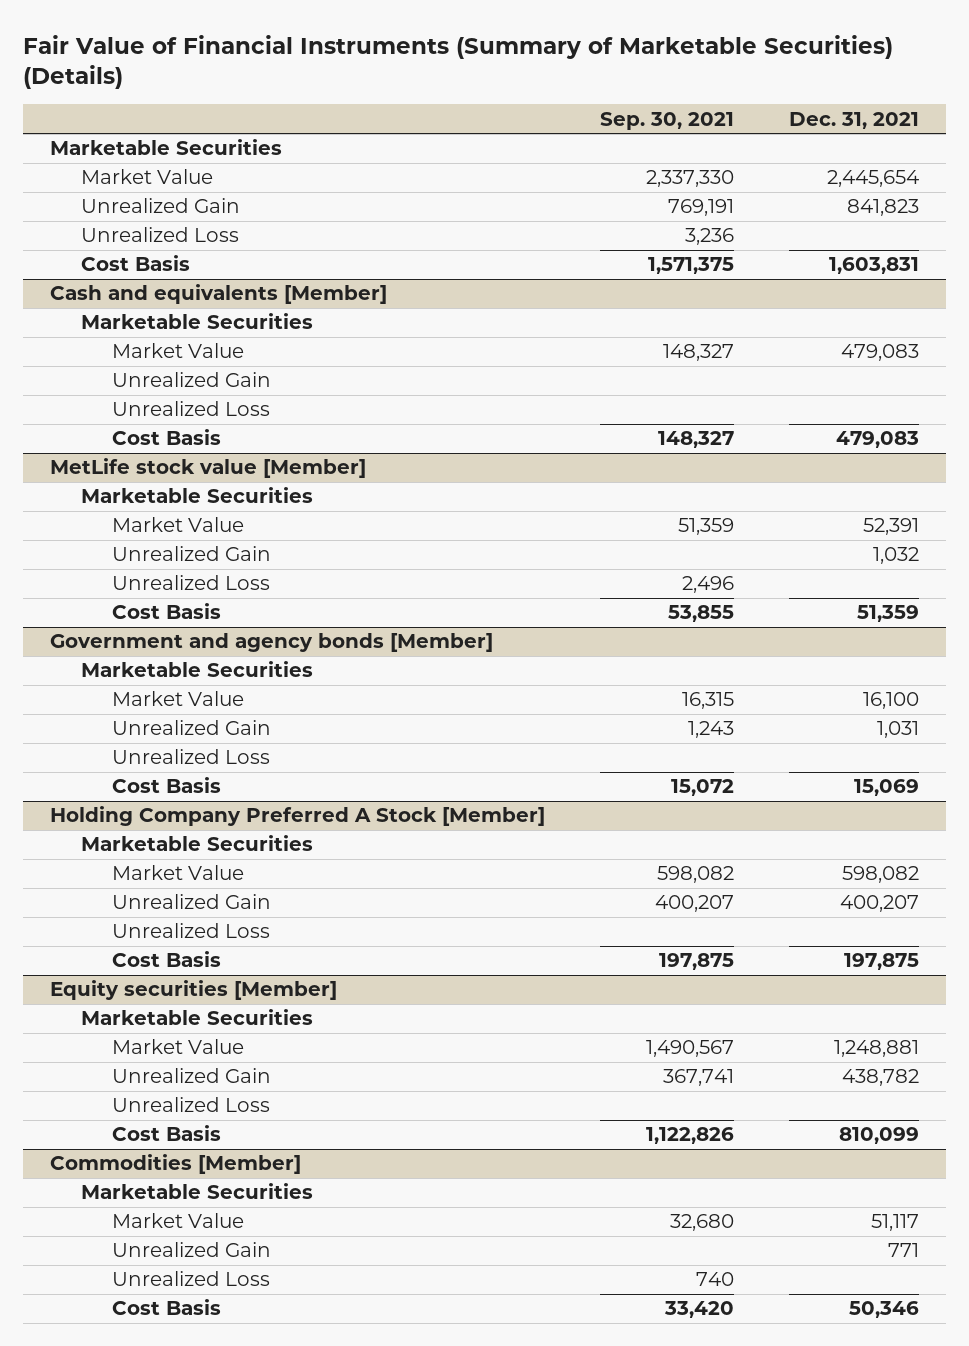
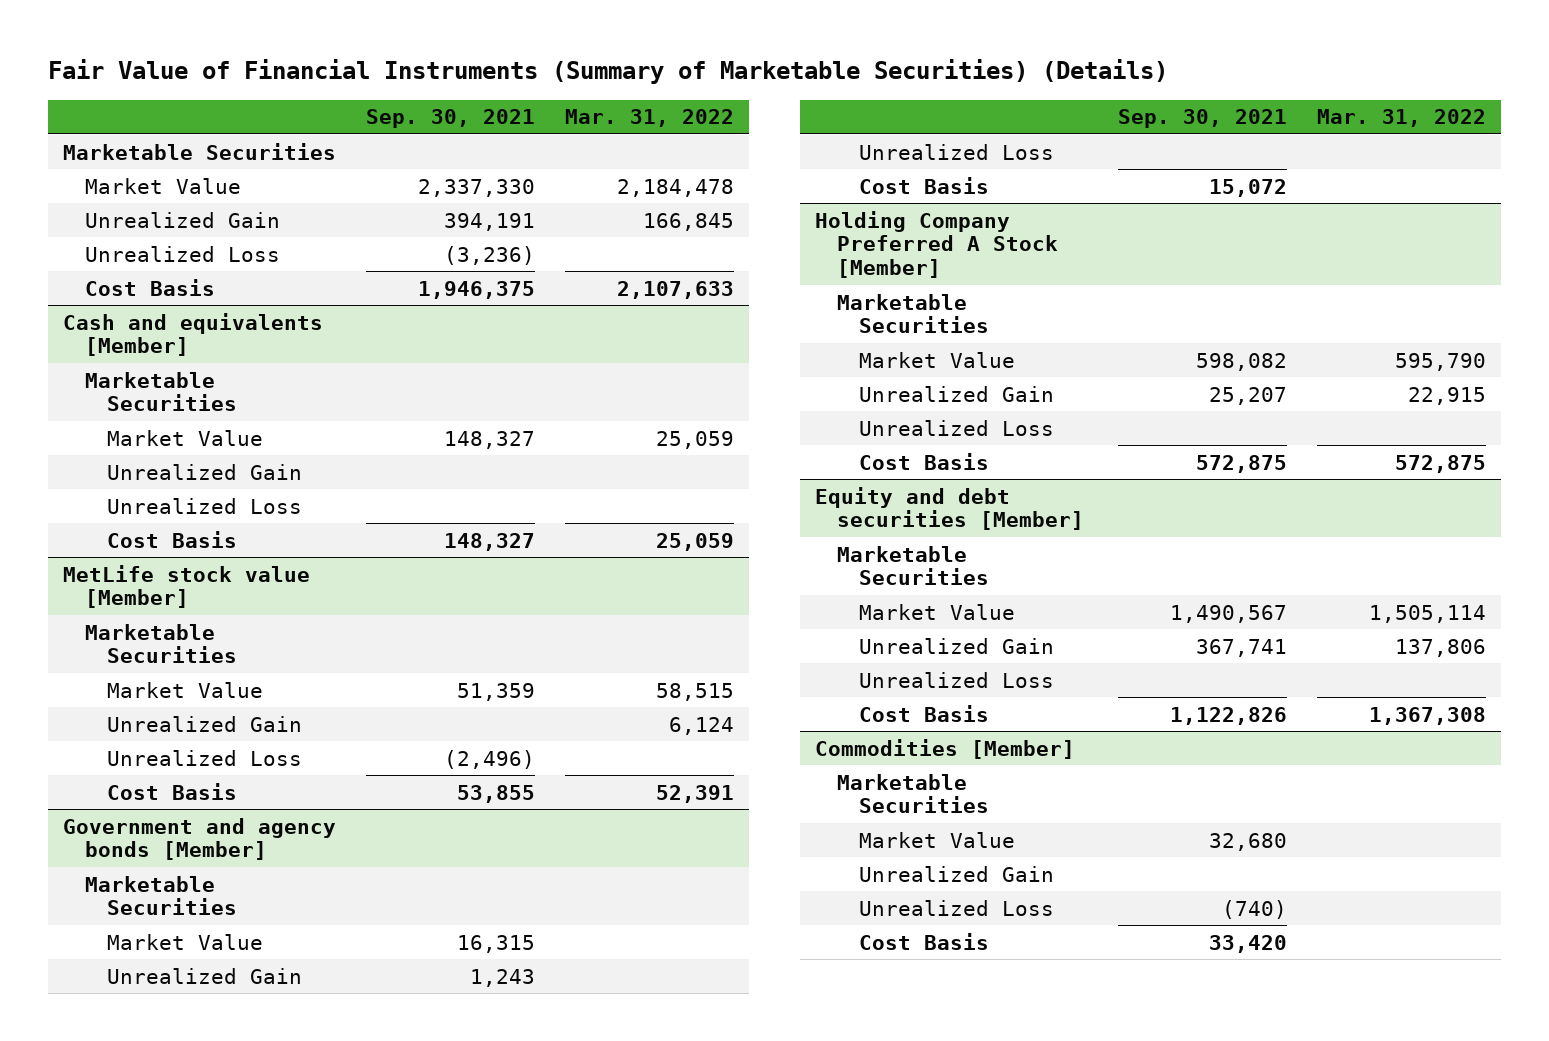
[788,111,919,129] Dec. 31, 2021 -> none
none -> [564,109,734,128] Mar. 31, 2022
[667,199,734,217] 769,191 -> [443,212,535,231] 394,191
[684,228,734,246] 3,236 -> [443,245,535,265] (3,236)
[647,257,734,275] 1,571,375 -> [417,280,535,299] 1,946,375
[681,576,734,594] 2,496 -> [443,749,535,769] (2,496)
[654,895,734,913] 400,207 -> [1209,386,1288,405] 25,207
[658,953,734,971] 197,875 -> [1196,454,1288,473] 572,875
[50,980,338,1001] Equity securities [Member] -> [815,486,1085,531] Equity and debt securities [Member]
[695,1272,734,1287] 740 -> [1222,899,1288,919] (740)

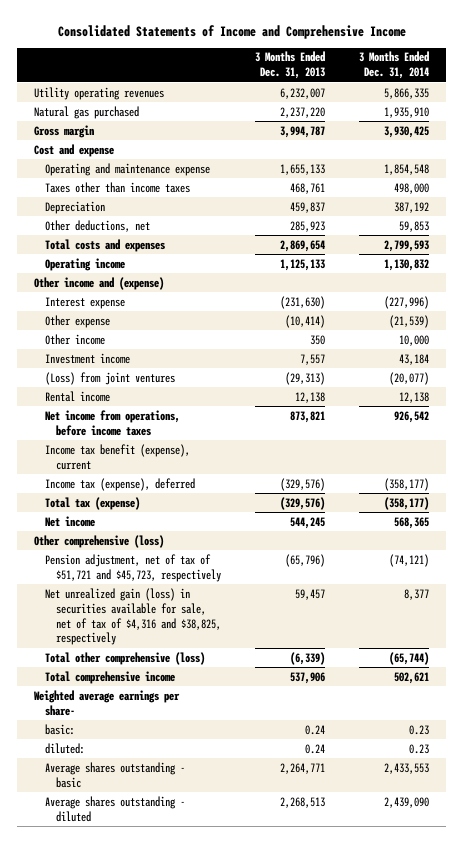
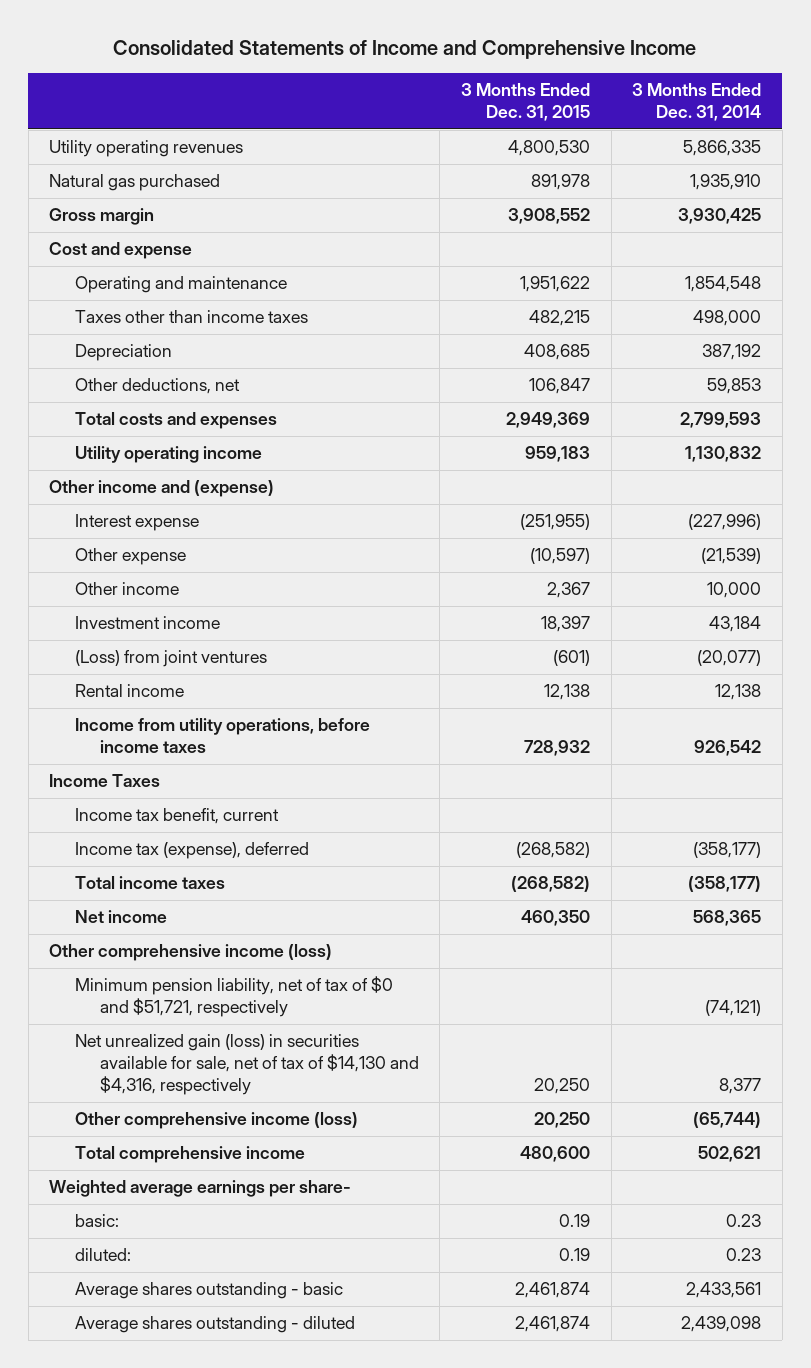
[254,51,325,80] 3 Months Ended Dec. 31, 2013 -> none
none -> [460,82,590,122] 3 Months Ended Dec. 31, 2015
[44,162,210,176] Operating and maintenance expense -> [74,276,287,294] Operating and maintenance
[44,257,125,271] Operating income -> [74,446,262,464] Utility operating income
[44,409,180,436] Net income from operations, before income taxes -> [74,718,370,754] Income from utility operations, before income taxes
none -> [49,774,161,788] Income Taxes
[44,443,190,470] Income tax benefit (expense), current -> [74,808,279,825] Income tax benefit, current
[44,496,140,510] Total tax (expense) -> [74,876,225,890] Total income taxes
[34,534,165,548] Other comprehensive (loss) -> [49,944,333,962] Other comprehensive income (loss)
[44,553,221,582] Pension adjustment, net of tax of $51,721 and $45,723, respectively -> [74,976,393,1018] Minimum pension liability, net of tax of $0 and $51,721, respectively
[44,587,221,646] Net unrealized gain (loss) in securities available for sale, net of tax of $4,316 and $38,825, respectively -> [74,1034,419,1096] Net unrealized gain (loss) in securities available for sale, net of tax of $14,130 and $4,316, respectively
[44,651,205,665] Total other comprehensive (loss) -> [74,1112,358,1130] Other comprehensive income (loss)
[383,762,429,774] 2,433,553 -> [686,1282,762,1299] 2,433,561
[383,796,429,808] 2,439,090 -> [681,1316,762,1333] 2,439,098

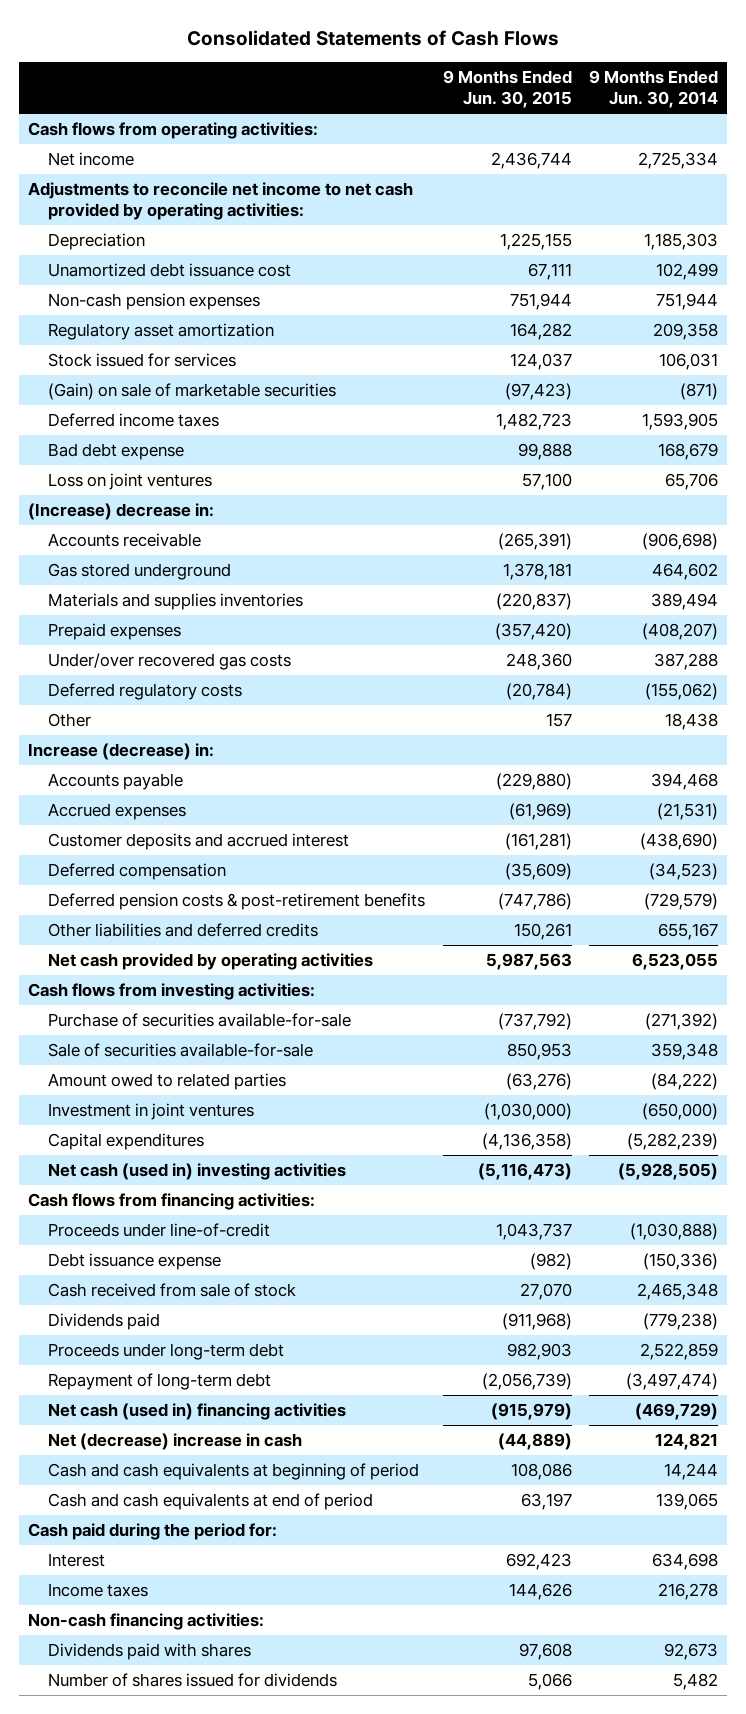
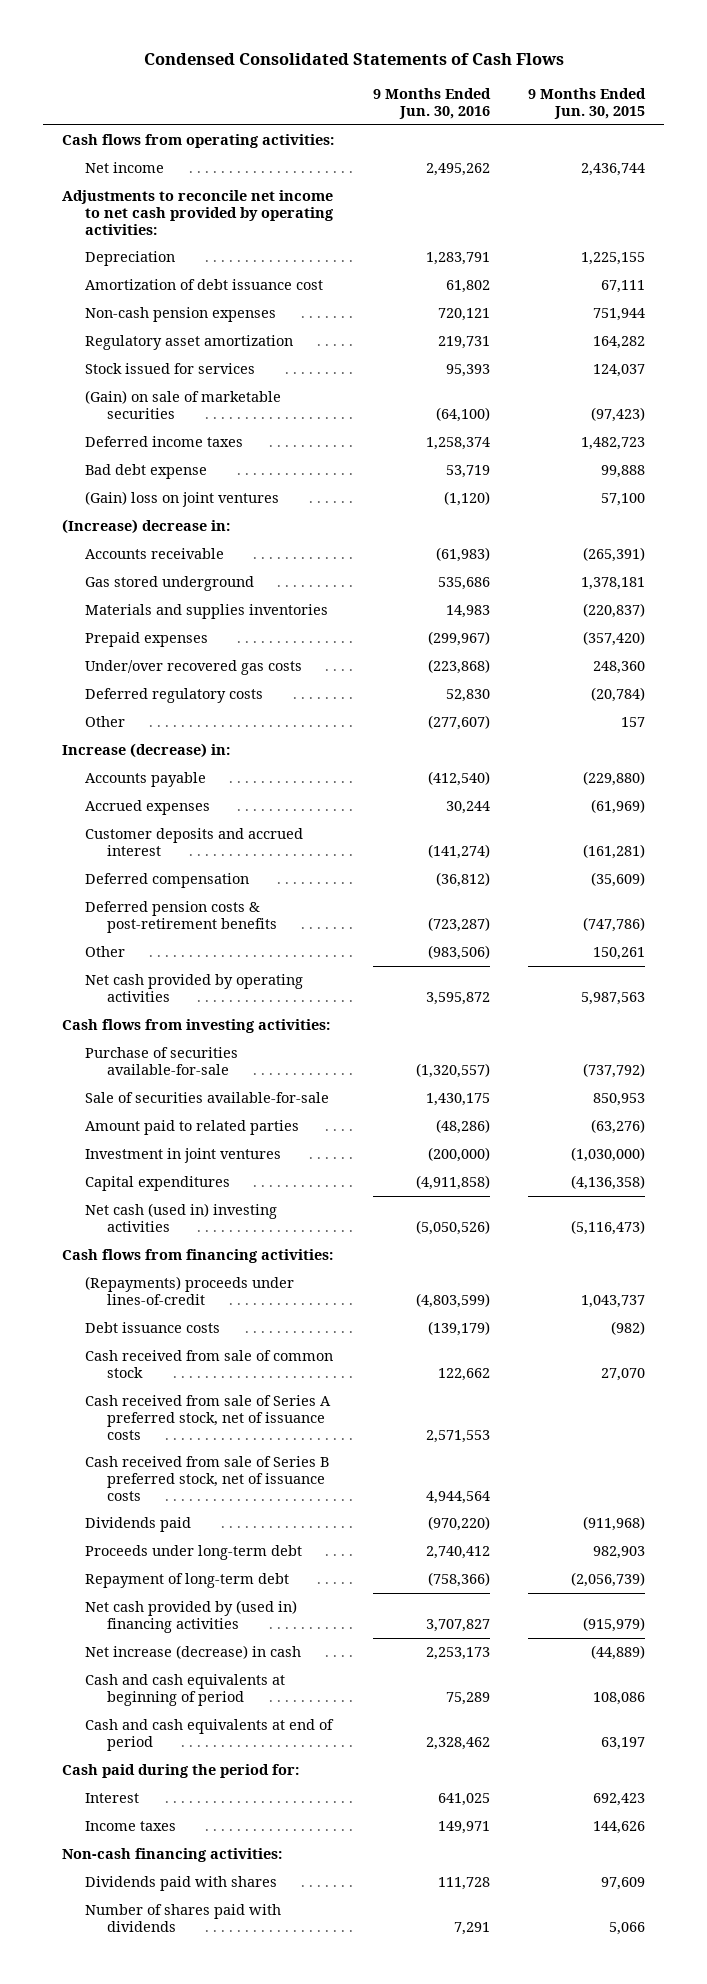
[186,30,559,47] Consolidated Statements of Cash Flows -> [143,53,564,66] Condensed Consolidated Statements of Cash Flows
[589,70,719,109] 9 Months Ended Jun. 30, 2014 -> none
none -> [372,88,491,119] 9 Months Ended Jun. 30, 2016
[48,263,292,278] Unamortized debt issuance cost -> [84,279,323,291] Amortization of debt issuance cost
[48,473,213,491] Loss on joint ventures -> [84,491,279,508] (Gain) loss on joint ventures
[48,923,319,938] Other liabilities and deferred credits -> [84,946,125,958] Other
[48,1073,287,1091] Amount owed to related parties -> [84,1120,299,1136] Amount paid to related parties
[48,1223,271,1238] Proceeds under line-of-credit -> [84,1276,294,1305] (Repayments) proceeds under lines-of-credit
[48,1253,222,1271] Debt issuance expense -> [84,1322,220,1334] Debt issuance costs
[48,1283,297,1298] Cash received from sale of stock -> [84,1350,333,1378] Cash received from sale of common stock
none -> [84,1395,331,1440] Cash received from sale of Series A preferred stock, net of issuance costs
none -> [84,1456,329,1501] Cash received from sale of Series B preferred stock, net of issuance costs
[48,1403,347,1421] Net cash (used in) financing activities -> [84,1600,297,1633] Net cash provided by (used in) financing activities
[48,1433,303,1451] Net (decrease) increase in cash -> [84,1645,301,1660] Net increase (decrease) in cash
[518,1643,572,1661] 97,608 -> [601,1877,646,1891] 97,609
[48,1673,338,1688] Number of shares issued for dividends -> [84,1904,281,1932] Number of shares paid with dividends

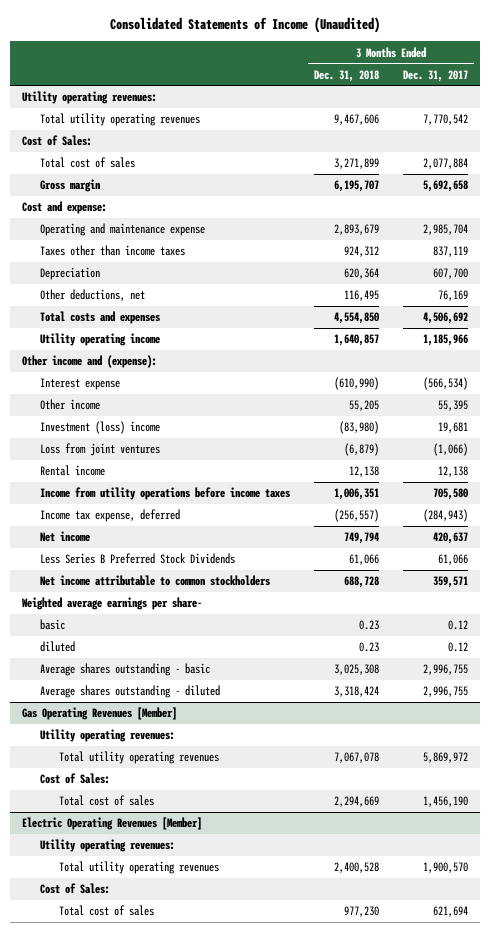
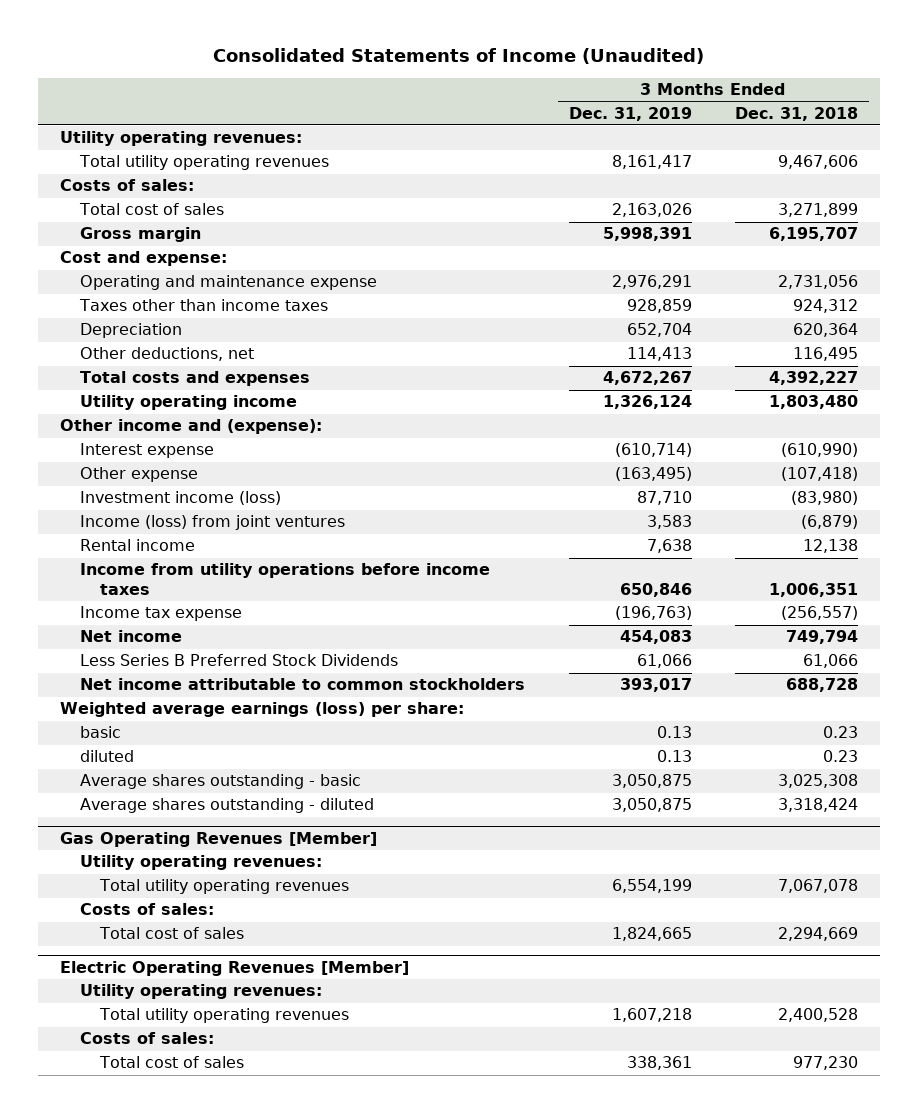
[403,69,469,82] Dec. 31, 2017 -> none
none -> [568,106,692,121] Dec. 31, 2019
[22,135,93,147] Cost of Sales: -> [59,179,194,192] Costs of sales:
[334,224,380,236] 2,893,679 -> [778,275,859,290] 2,731,056
[334,312,380,325] 4,554,850 -> [769,371,859,386] 4,392,227
[334,334,380,347] 1,640,857 -> [769,395,859,410] 1,803,480
[40,399,101,411] Other income -> [79,467,198,483] Other expense
[349,400,380,412] 55,205 -> [781,467,859,482] (107,418)
[40,421,161,435] Investment (loss) income -> [79,491,281,506] Investment income (loss)
[40,443,161,457] Loss from joint ventures -> [79,515,345,531] Income (loss) from joint ventures
[40,509,181,523] Income tax expense, deferred -> [79,606,242,622] Income tax expense
[22,597,203,611] Weighted average earnings per share- -> [59,702,464,718] Weighted average earnings (loss) per share:
[40,773,111,785] Cost of Sales: -> [79,903,214,916] Costs of sales:
[40,883,111,895] Cost of Sales: -> [79,1032,214,1045] Costs of sales:

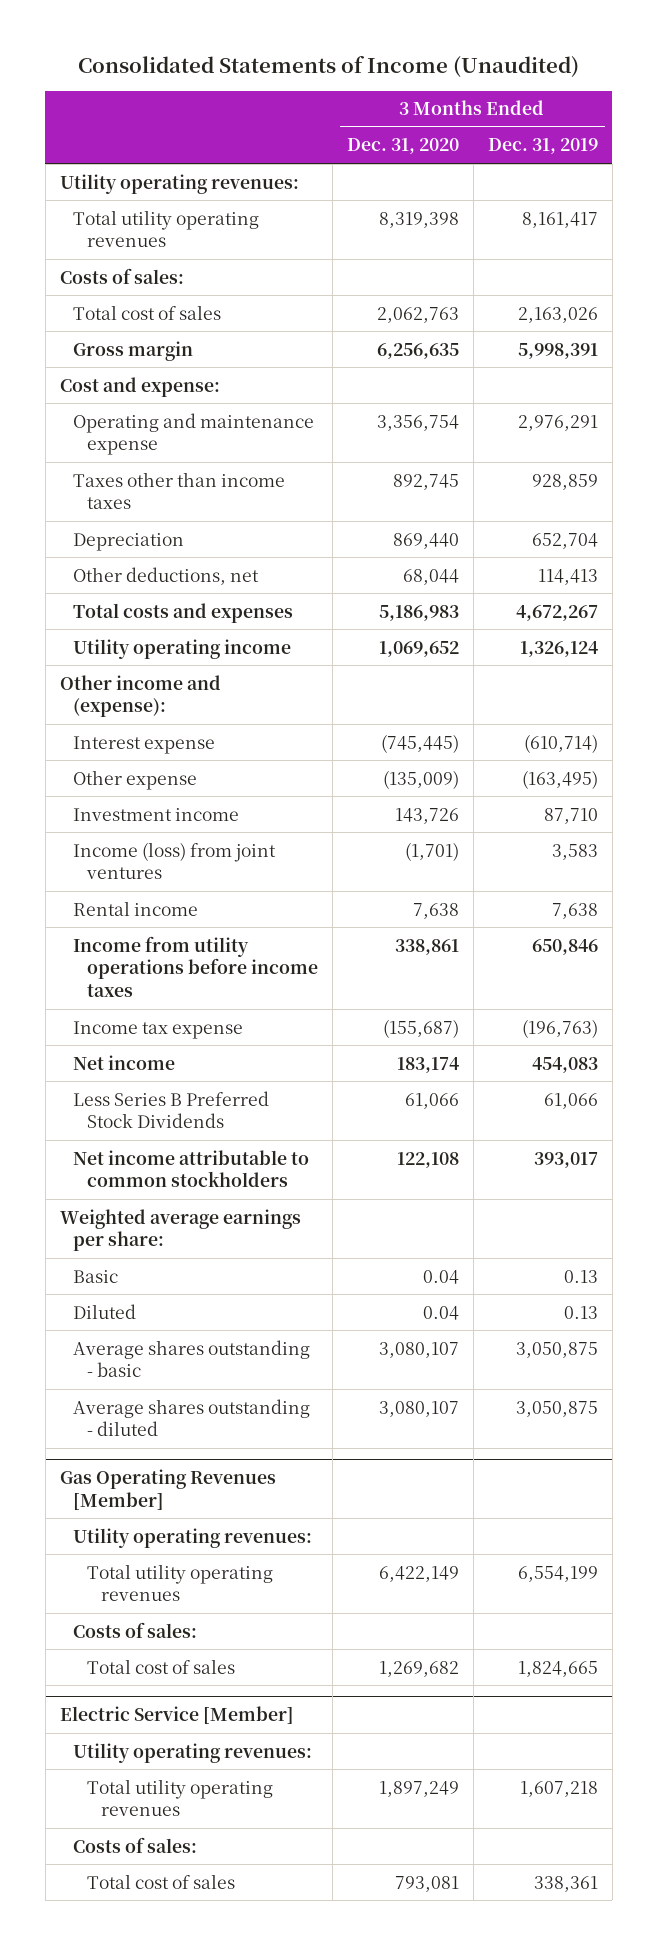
[735,106,859,121] Dec. 31, 2018 -> none
none -> [346,138,459,155] Dec. 31, 2020
[79,491,281,506] Investment income (loss) -> [73,807,240,821] Investment income
[59,702,464,718] Weighted average earnings (loss) per share: -> [59,1208,301,1252] Weighted average earnings per share:
[79,726,121,739] basic -> [73,1269,119,1283] Basic
[79,750,134,763] diluted -> [73,1303,137,1319] Diluted
[59,961,409,977] Electric Operating Revenues [Member] -> [59,1705,294,1724] Electric Service [Member]

